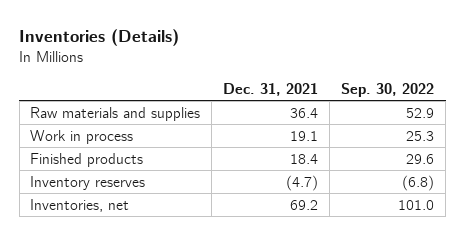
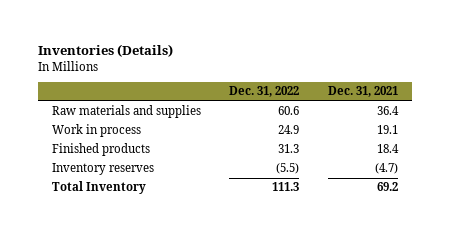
[341,82,435,97] Sep. 30, 2022 -> none
none -> [229,86,300,98] Dec. 31, 2022
[30,198,130,212] Inventories, net -> [51,181,146,195] Total Inventory

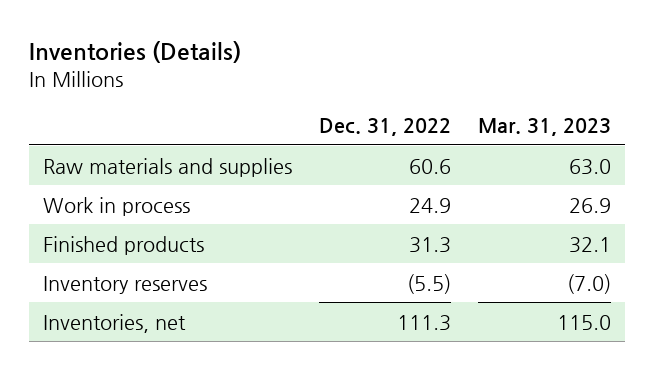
[327,86,398,98] Dec. 31, 2021 -> none
none -> [478,118,612,137] Mar. 31, 2023
[51,181,146,195] Total Inventory -> [42,313,186,333] Inventories, net

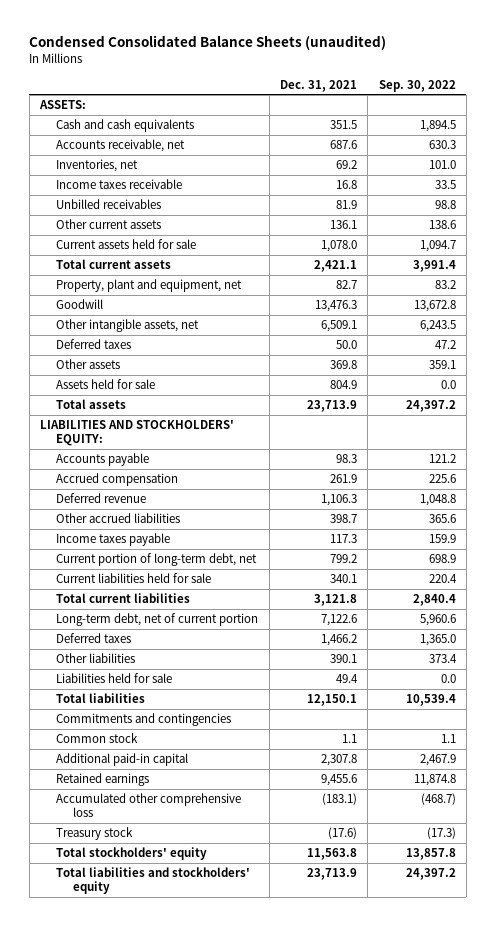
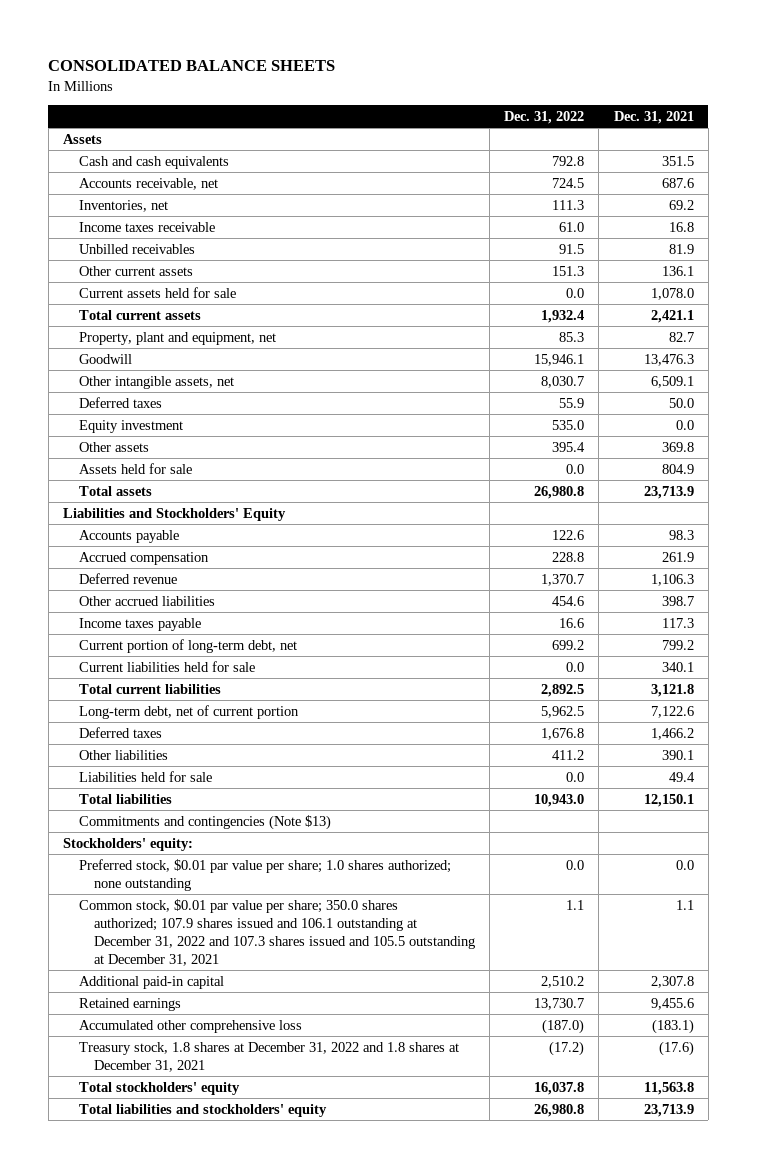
[29,35,387,51] Condensed Consolidated Balance Sheets (unaudited) -> [48,60,336,72] CONSOLIDATED BALANCE SHEETS
[378,79,456,92] Sep. 30, 2022 -> none
none -> [504,110,585,124] Dec. 31, 2022
[38,100,86,110] ASSETS: -> [63,133,103,144] Assets
none -> [78,419,183,433] Equity investment
[39,420,234,447] LIABILITIES AND STOCKHOLDERS' EQUITY: -> [63,507,287,521] Liabilities and Stockholders' Equity
[56,713,232,727] Commitments and contingencies -> [78,814,331,830] Commitments and contingencies (Note $13)
none -> [63,837,194,851] Stockholders' equity:
none -> [78,858,451,891] Preferred stock, $0.01 par value per share; 1.0 shares authorized; none outstanding
[56,733,139,744] Common stock -> [78,898,476,966] Common stock, $0.01 par value per share; 350.0 shares authorized; 107.9 shares issued and 106.1 outstanding at December 31, 2022 and 107.3 shares issued and 105.5 outstanding at December 31, 2021
[56,827,134,841] Treasury stock -> [78,1041,459,1072] Treasury stock, 1.8 shares at December 31, 2022 and 1.8 shares at December 31, 2021

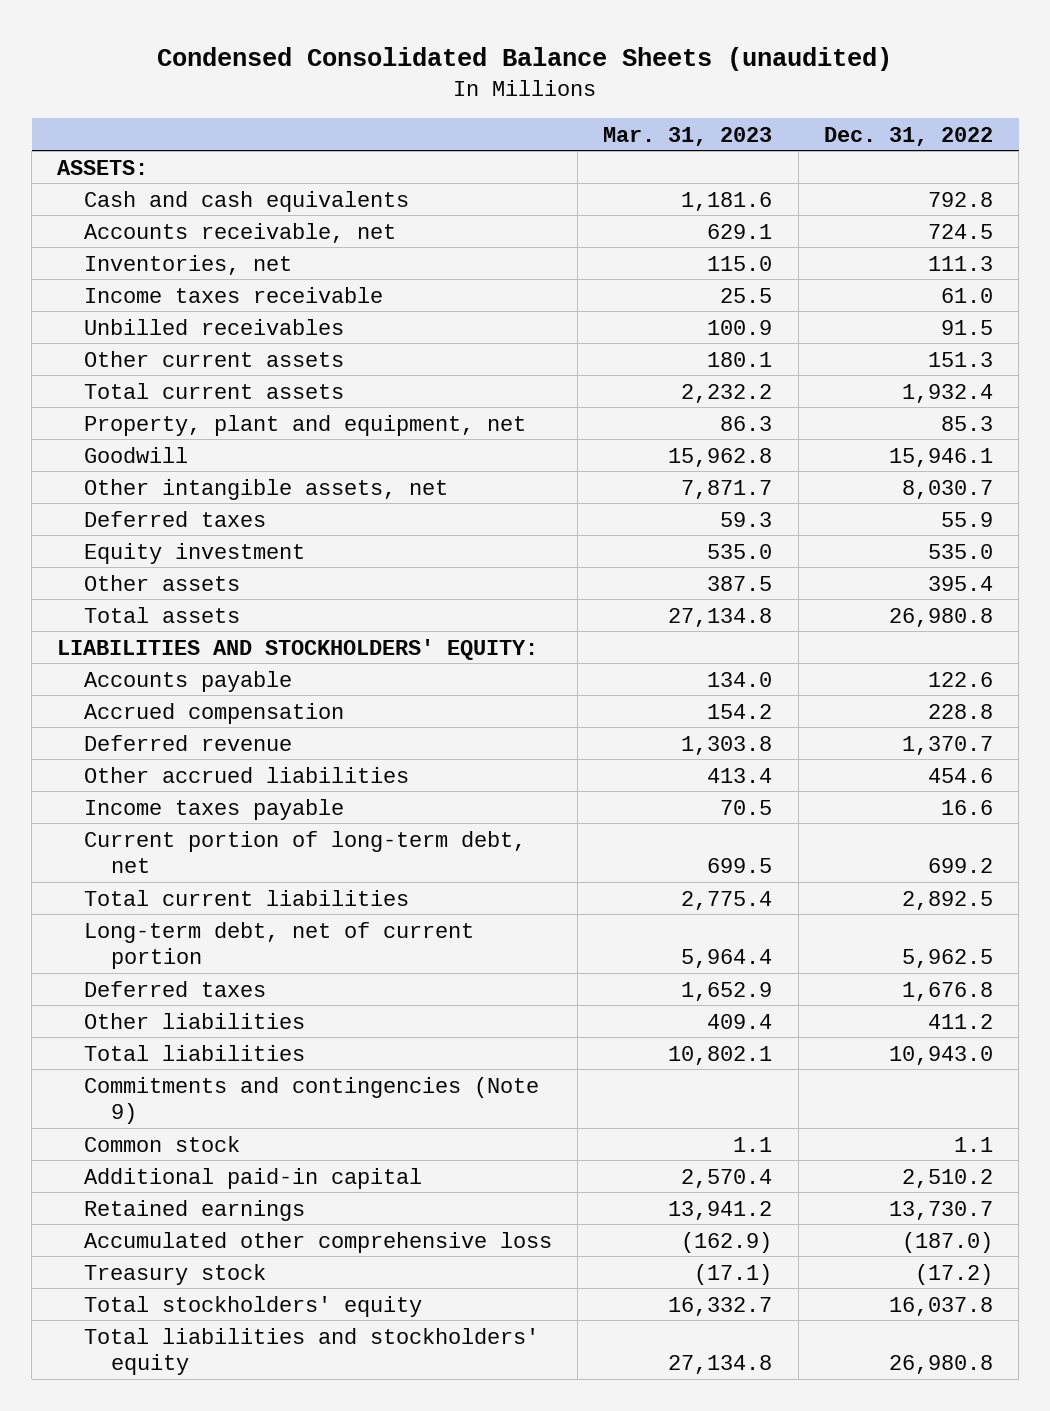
[48,60,336,72] CONSOLIDATED BALANCE SHEETS -> [157,47,893,72] Condensed Consolidated Balance Sheets (unaudited)
[613,110,694,124] Dec. 31, 2021 -> none
none -> [603,126,773,146] Mar. 31, 2023
[63,133,103,144] Assets -> [57,159,149,175] ASSETS:
[78,286,236,298] Current assets held for sale -> none
[78,462,192,474] Assets held for sale -> none
[63,507,287,521] Liabilities and Stockholders' Equity -> [57,638,539,660] LIABILITIES AND STOCKHOLDERS' EQUITY:
[78,660,255,672] Current liabilities held for sale -> none
[78,770,212,782] Liabilities held for sale -> none
[63,837,194,851] Stockholders' equity: -> none
[78,858,451,891] Preferred stock, $0.01 par value per share; 1.0 shares authorized; none outstanding -> none
[78,814,331,830] Commitments and contingencies (Note $13) -> [83,1076,539,1125] Commitments and contingencies (Note 9)
[78,898,476,966] Common stock, $0.01 par value per share; 350.0 shares authorized; 107.9 shares issued and 106.1 outstanding at December 31, 2022 and 107.3 shares issued and 105.5 outstanding at December 31, 2021 -> [83,1135,240,1152] Common stock
[78,1041,459,1072] Treasury stock, 1.8 shares at December 31, 2022 and 1.8 shares at December 31, 2021 -> [83,1263,266,1285] Treasury stock

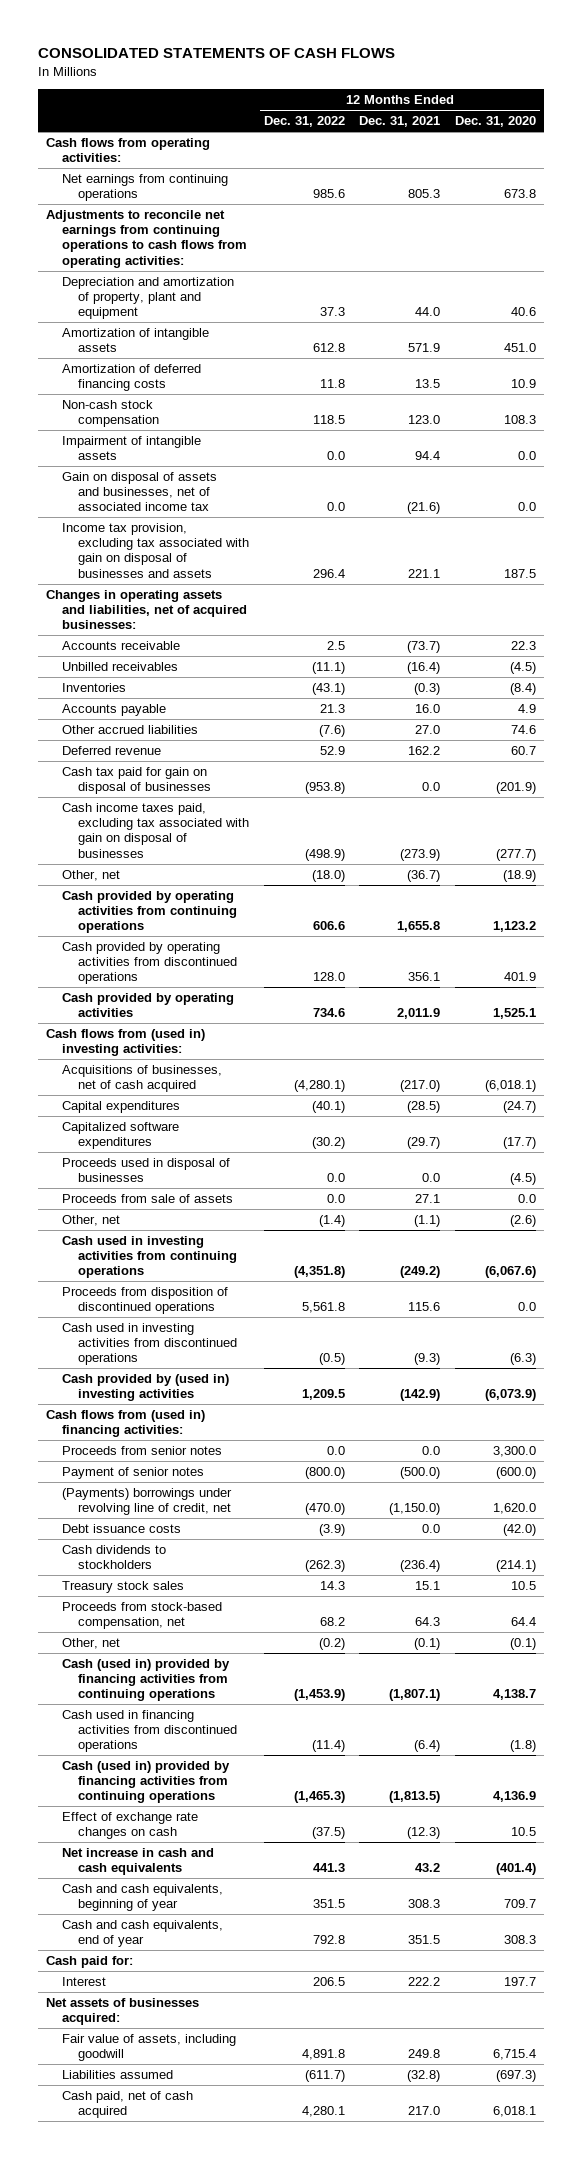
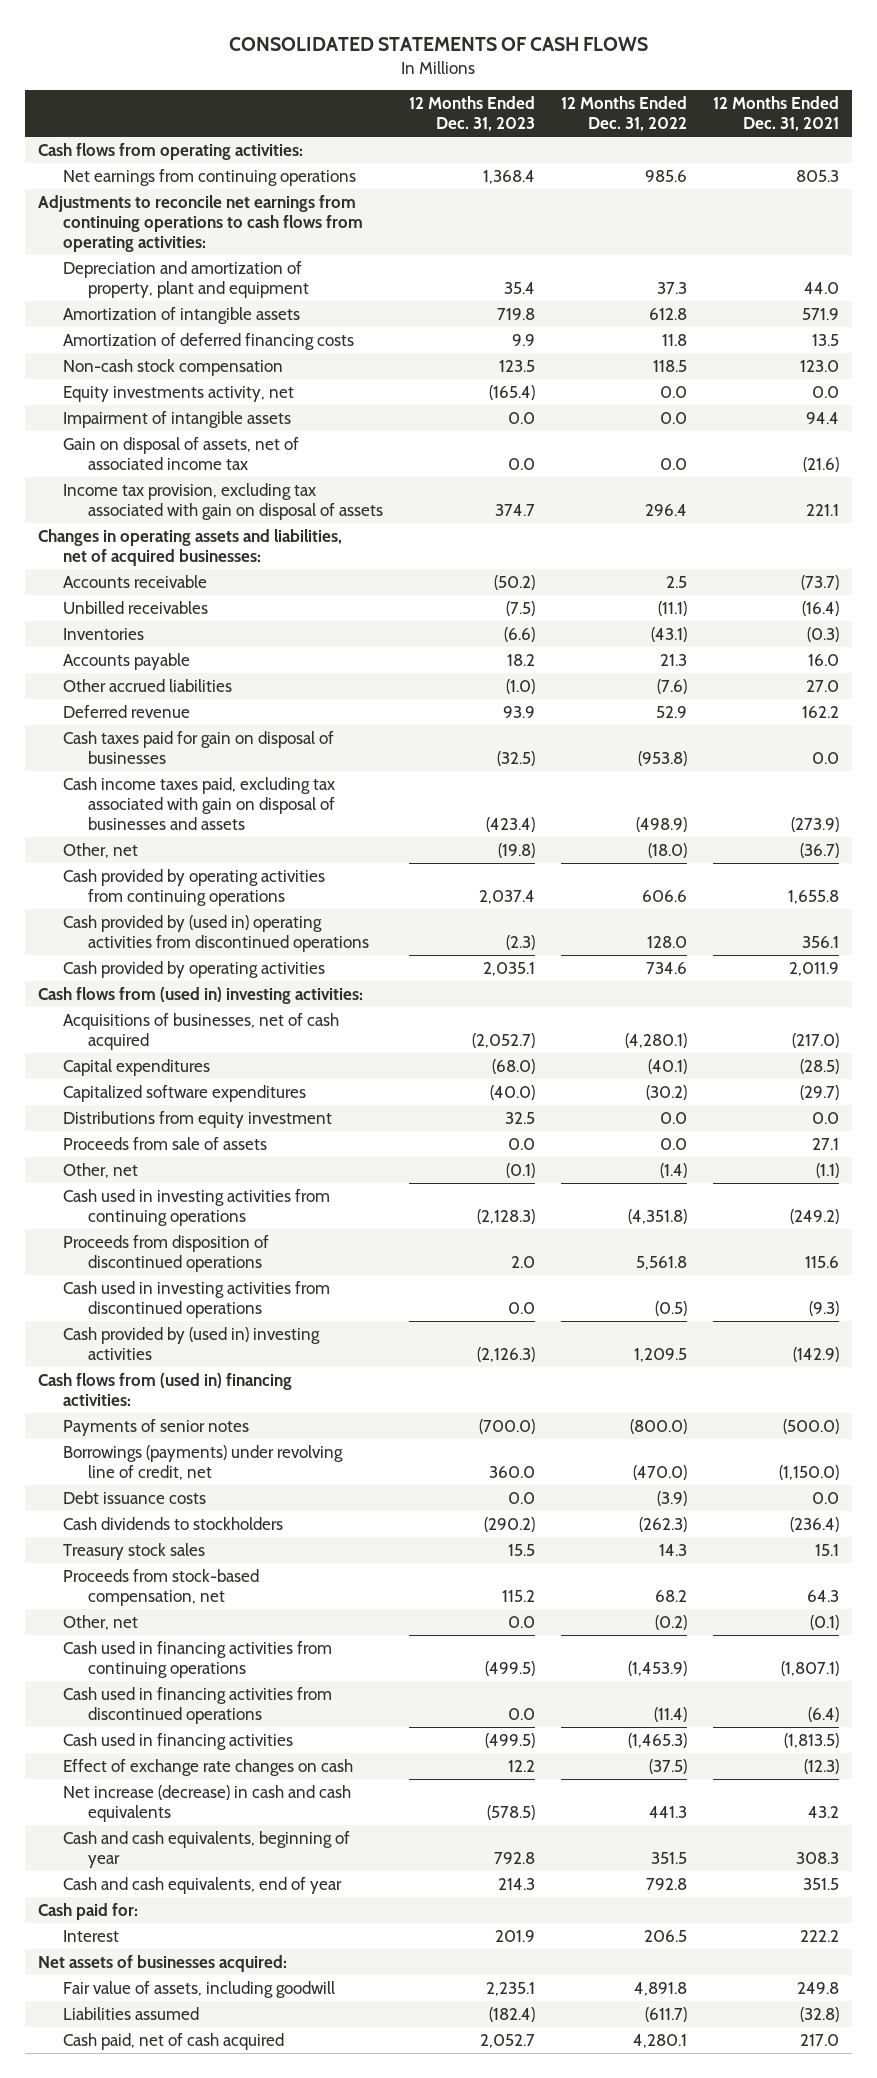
[455,116,537,128] Dec. 31, 2020 -> none
none -> [409,96,536,132] 12 Months Ended Dec. 31, 2023
none -> [62,385,294,402] Equity investments activity, net
[61,472,217,512] Gain on disposal of assets and businesses, net of associated income tax -> [62,436,299,470] Gain on disposal of assets, net of associated income tax
[61,523,249,578] Income tax provision, excluding tax associated with gain on disposal of businesses and assets -> [62,482,384,520] Income tax provision, excluding tax associated with gain on disposal of assets
[61,767,211,795] Cash tax paid for gain on disposal of businesses -> [62,730,334,764] Cash taxes paid for gain on disposal of businesses
[61,803,249,858] Cash income taxes paid, excluding tax associated with gain on disposal of businesses -> [62,776,336,830] Cash income taxes paid, excluding tax associated with gain on disposal of businesses and assets
[61,942,237,985] Cash provided by operating activities from discontinued operations -> [62,914,370,952] Cash provided by (used in) operating activities from discontinued operations
[61,1158,230,1183] Proceeds used in disposal of businesses -> none
none -> [62,1110,332,1128] Distributions from equity investment
[61,1446,222,1456] Proceeds from senior notes -> none
[61,1467,204,1480] Payment of senior notes -> [62,1418,249,1436] Payments of senior notes
[61,1488,232,1516] (Payments) borrowings under revolving line of credit, net -> [62,1444,343,1480] Borrowings (payments) under revolving line of credit, net
[61,1659,230,1702] Cash (used in) provided by financing activities from continuing operations -> [62,1640,332,1678] Cash used in financing activities from continuing operations
[61,1761,230,1804] Cash (used in) provided by financing activities from continuing operations -> [62,1732,293,1750] Cash used in financing activities
[61,1848,214,1876] Net increase in cash and cash equivalents -> [62,1784,351,1822] Net increase (decrease) in cash and cash equivalents

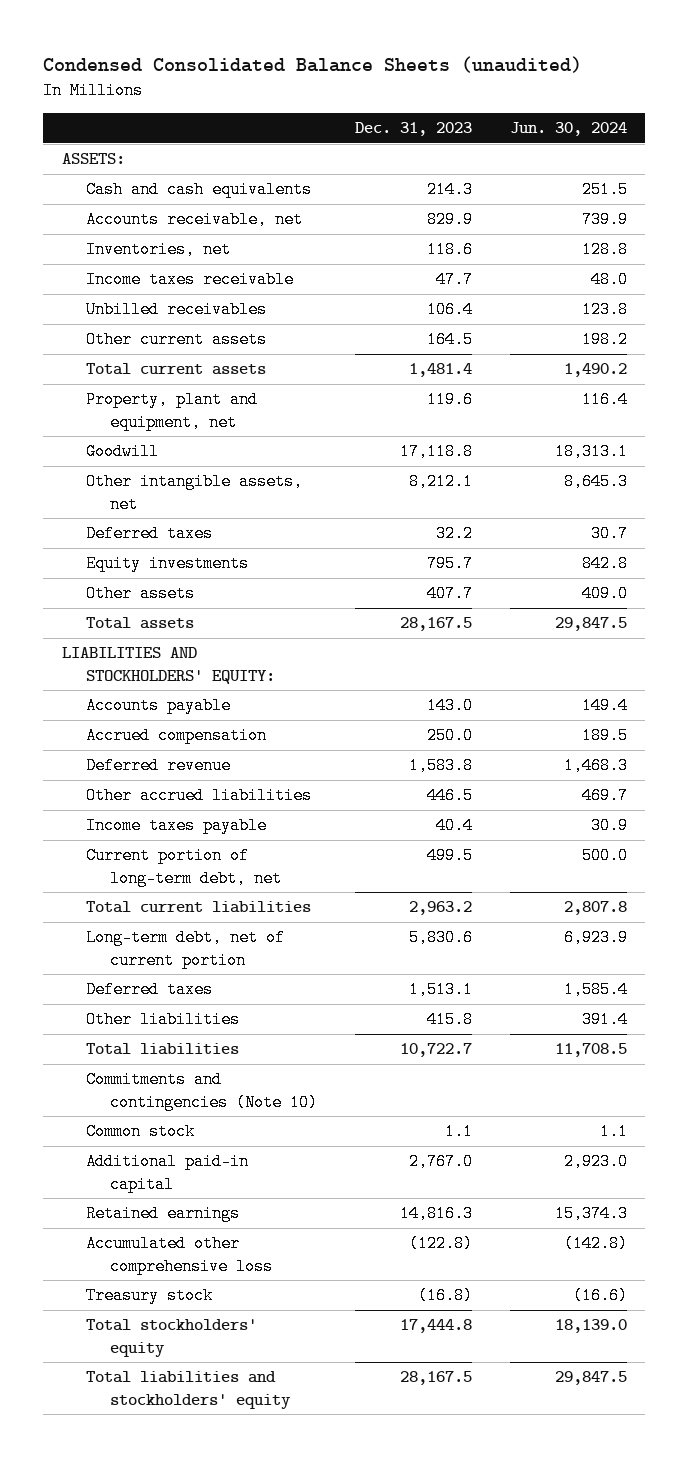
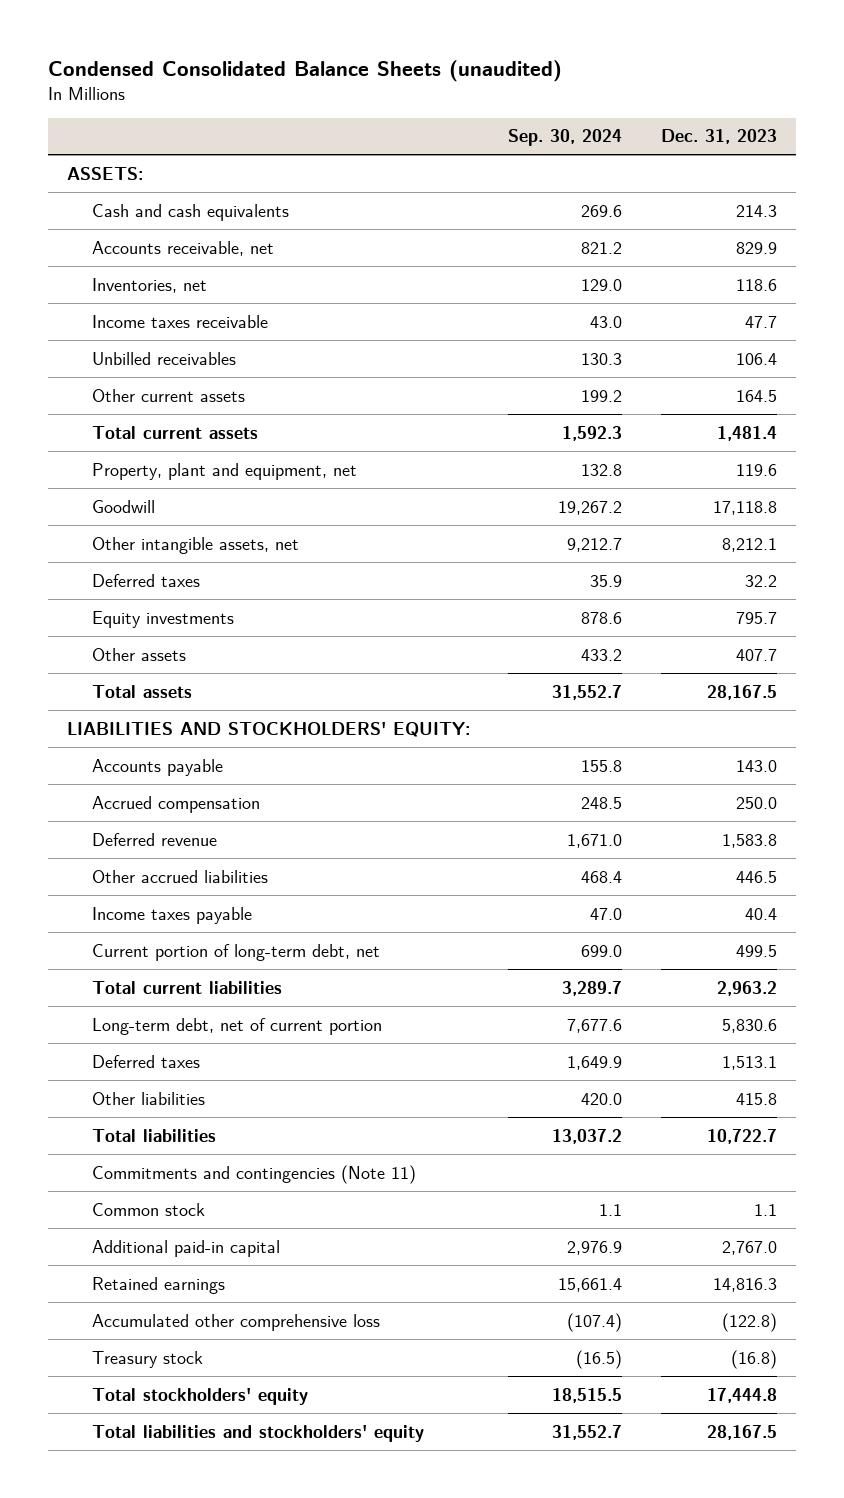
[509,122,627,137] Jun. 30, 2024 -> none
none -> [508,129,623,147] Sep. 30, 2024
[85,1071,319,1111] Commitments and contingencies (Note 10) -> [92,1164,417,1184] Commitments and contingencies (Note 11)

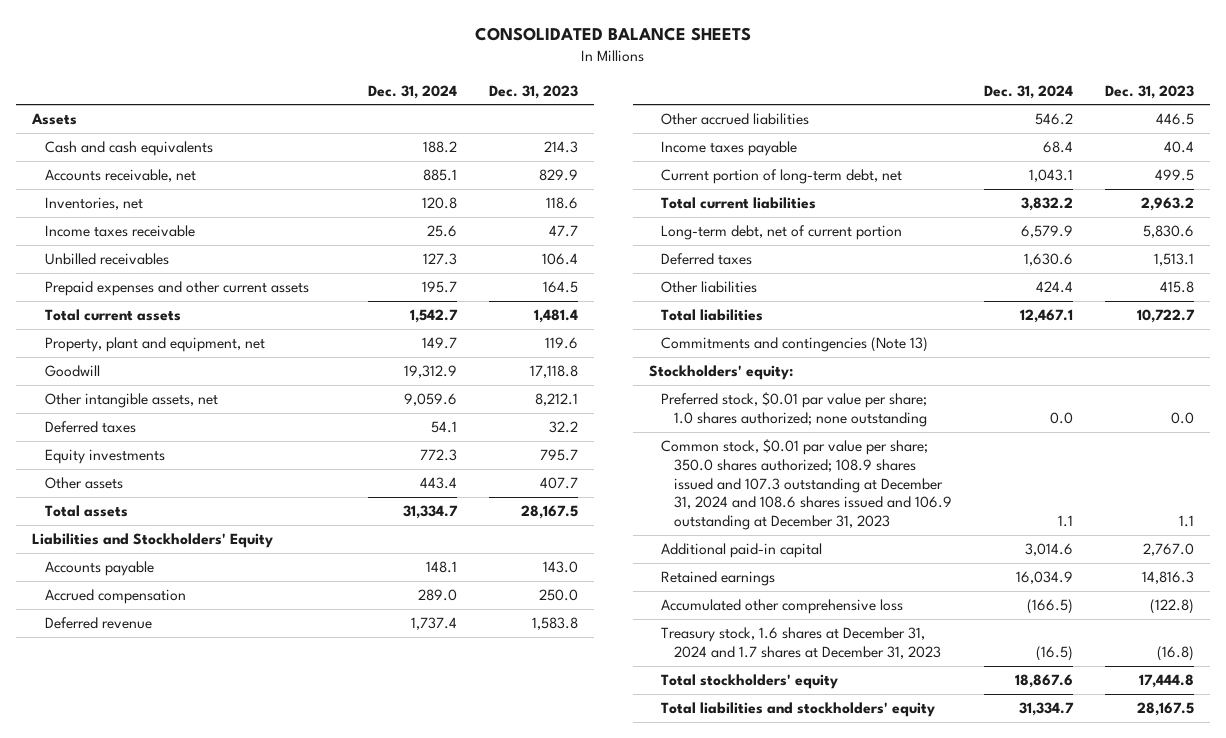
[48,59,563,82] Condensed Consolidated Balance Sheets (unaudited) -> [475,27,752,42] CONSOLIDATED BALANCE SHEETS
[508,129,623,147] Sep. 30, 2024 -> none
none -> [367,84,457,99] Dec. 31, 2024
[67,166,144,180] ASSETS: -> [30,112,77,125] Assets
[92,388,246,402] Other current assets -> [44,280,309,296] Prepaid expenses and other current assets
[67,721,471,737] LIABILITIES AND STOCKHOLDERS' EQUITY: -> [31,532,273,548] Liabilities and Stockholders' Equity
[92,1164,417,1184] Commitments and contingencies (Note 11) -> [661,336,929,352] Commitments and contingencies (Note 13)
none -> [648,364,793,380] Stockholders' equity:
none -> [661,391,928,427] Preferred stock, $0.01 par value per share; 1.0 shares authorized; none outstanding
[92,1202,206,1216] Common stock -> [661,438,953,531] Common stock, $0.01 par value per share; 350.0 shares authorized; 108.9 shares issued and 107.3 outstanding at December 31, 2024 and 108.6 shares issued and 106.9 outstanding at December 31, 2023
[92,1350,204,1368] Treasury stock -> [661,626,942,659] Treasury stock, 1.6 shares at December 31, 2024 and 1.7 shares at December 31, 2023

